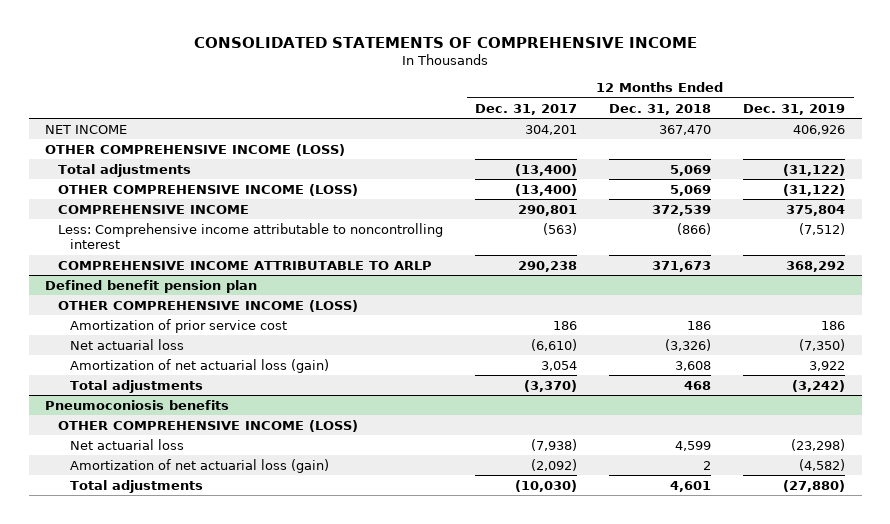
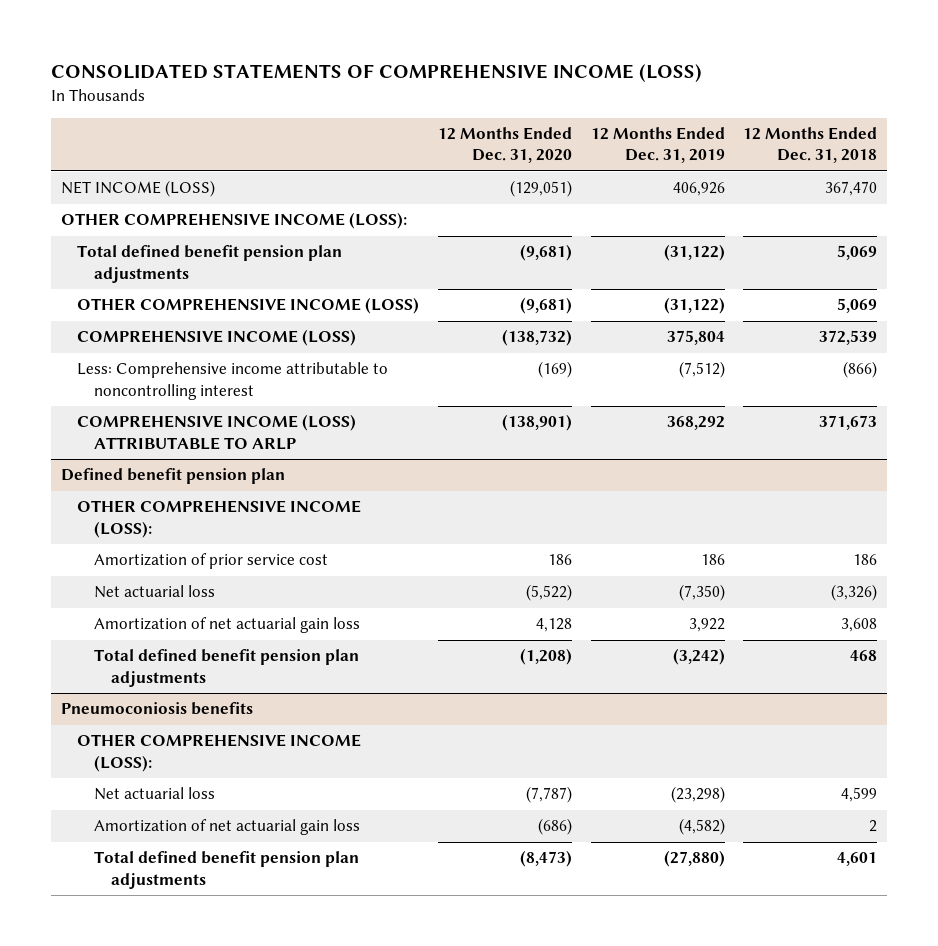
[194,37,698,49] CONSOLIDATED STATEMENTS OF COMPREHENSIVE INCOME -> [51,63,703,82] CONSOLIDATED STATEMENTS OF COMPREHENSIVE INCOME (LOSS)
[474,103,577,115] Dec. 31, 2017 -> none
none -> [438,127,573,164] 12 Months Ended Dec. 31, 2020
[44,124,127,134] NET INCOME -> [60,180,215,198] NET INCOME (LOSS)
[44,143,345,156] OTHER COMPREHENSIVE INCOME (LOSS) -> [60,212,407,230] OTHER COMPREHENSIVE INCOME (LOSS):
[57,163,191,177] Total adjustments -> [77,245,343,283] Total defined benefit pension plan adjustments
[57,204,249,214] COMPREHENSIVE INCOME -> [77,329,357,347] COMPREHENSIVE INCOME (LOSS)
[57,260,432,270] COMPREHENSIVE INCOME ATTRIBUTABLE TO ARLP -> [77,414,357,450] COMPREHENSIVE INCOME (LOSS) ATTRIBUTABLE TO ARLP
[57,299,358,312] OTHER COMPREHENSIVE INCOME (LOSS) -> [77,500,362,538] OTHER COMPREHENSIVE INCOME (LOSS):
[70,358,330,373] Amortization of net actuarial loss (gain) -> [93,617,360,634] Amortization of net actuarial gain loss
[70,379,204,393] Total adjustments -> [93,649,359,687] Total defined benefit pension plan adjustments
[57,419,358,432] OTHER COMPREHENSIVE INCOME (LOSS) -> [77,734,362,772] OTHER COMPREHENSIVE INCOME (LOSS):
[70,458,330,473] Amortization of net actuarial loss (gain) -> [93,819,360,836] Amortization of net actuarial gain loss
[70,479,204,493] Total adjustments -> [93,851,359,889] Total defined benefit pension plan adjustments

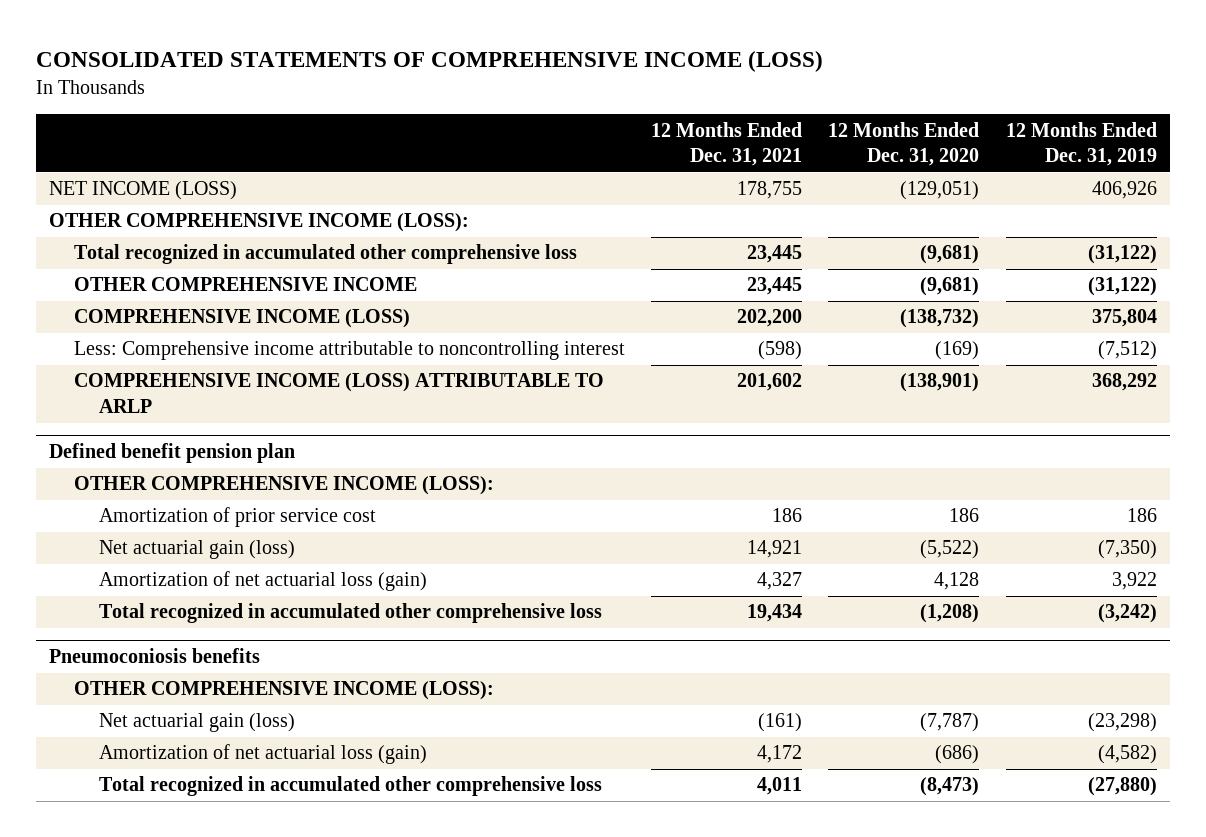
[743,127,878,164] 12 Months Ended Dec. 31, 2018 -> none
none -> [651,121,803,167] 12 Months Ended Dec. 31, 2021
[77,245,343,283] Total defined benefit pension plan adjustments -> [74,244,578,265] Total recognized in accumulated other comprehensive loss
[77,297,420,315] OTHER COMPREHENSIVE INCOME (LOSS) -> [74,277,418,292] OTHER COMPREHENSIVE INCOME
[93,585,215,599] Net actuarial loss -> [99,540,296,560] Net actuarial gain (loss)
[93,617,360,634] Amortization of net actuarial gain loss -> [99,571,428,592] Amortization of net actuarial loss (gain)
[93,649,359,687] Total defined benefit pension plan adjustments -> [99,603,603,624] Total recognized in accumulated other comprehensive loss
[93,787,215,801] Net actuarial loss -> [99,713,296,733] Net actuarial gain (loss)
[93,819,360,836] Amortization of net actuarial gain loss -> [99,744,428,765] Amortization of net actuarial loss (gain)
[93,851,359,889] Total defined benefit pension plan adjustments -> [99,776,603,797] Total recognized in accumulated other comprehensive loss

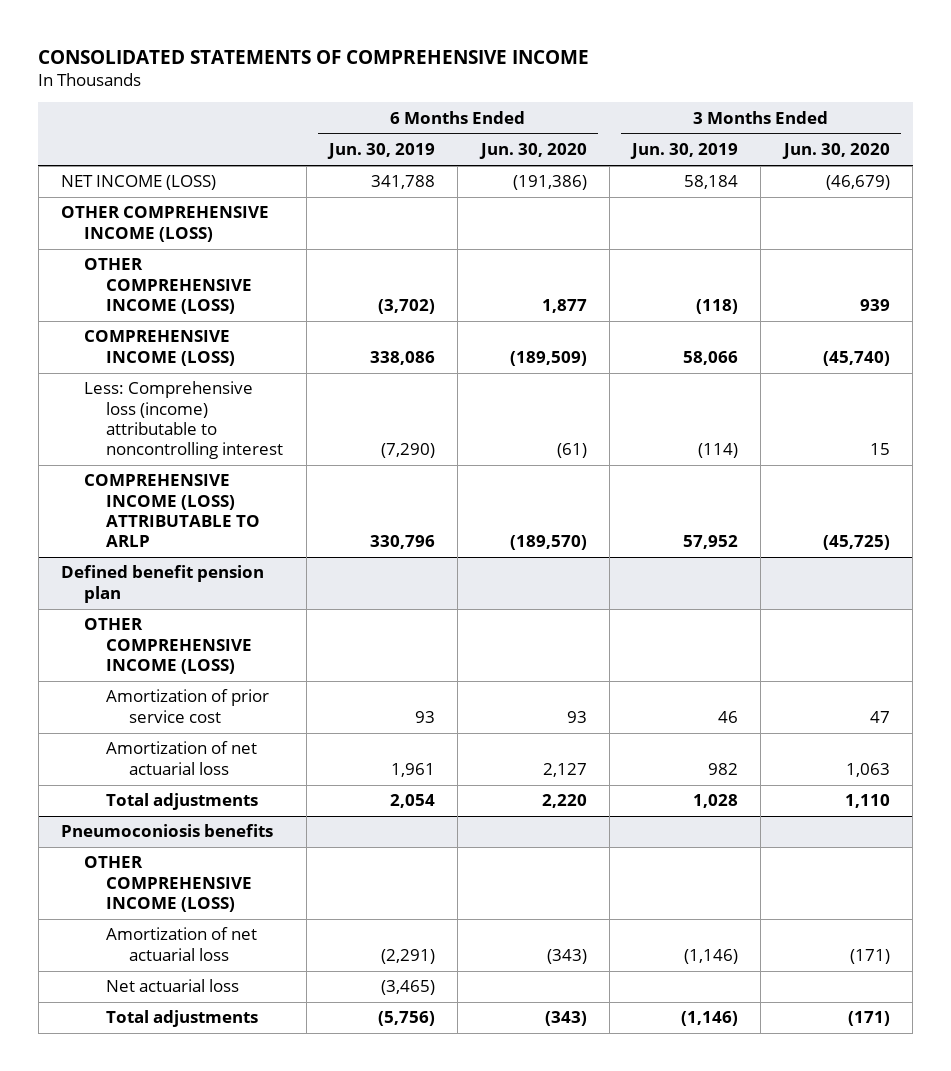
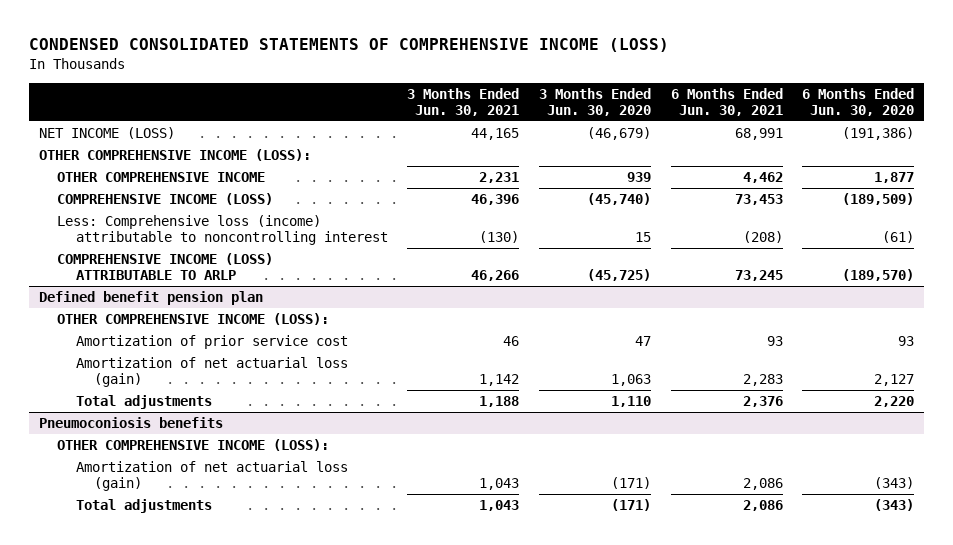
[38,49,590,64] CONSOLIDATED STATEMENTS OF COMPREHENSIVE INCOME -> [29,38,670,53] CONDENSED CONSOLIDATED STATEMENTS OF COMPREHENSIVE INCOME (LOSS)
[327,143,436,160] Jun. 30, 2019 -> none
[630,143,739,160] Jun. 30, 2019 -> none
none -> [407,87,520,116] 3 Months Ended Jun. 30, 2021
none -> [670,87,783,116] 6 Months Ended Jun. 30, 2021
[61,206,270,242] OTHER COMPREHENSIVE INCOME (LOSS) -> [38,149,311,162] OTHER COMPREHENSIVE INCOME (LOSS):
[83,258,253,314] OTHER COMPREHENSIVE INCOME (LOSS) -> [57,172,266,183] OTHER COMPREHENSIVE INCOME
[83,618,253,674] OTHER COMPREHENSIVE INCOME (LOSS) -> [57,313,330,326] OTHER COMPREHENSIVE INCOME (LOSS):
[106,741,258,775] Amortization of net actuarial loss -> [75,357,348,388] Amortization of net actuarial loss (gain)
[106,979,240,993] Net actuarial loss -> none
[83,856,253,912] OTHER COMPREHENSIVE INCOME (LOSS) -> [57,439,330,452] OTHER COMPREHENSIVE INCOME (LOSS):
[106,927,258,961] Amortization of net actuarial loss -> [75,461,348,492] Amortization of net actuarial loss (gain)

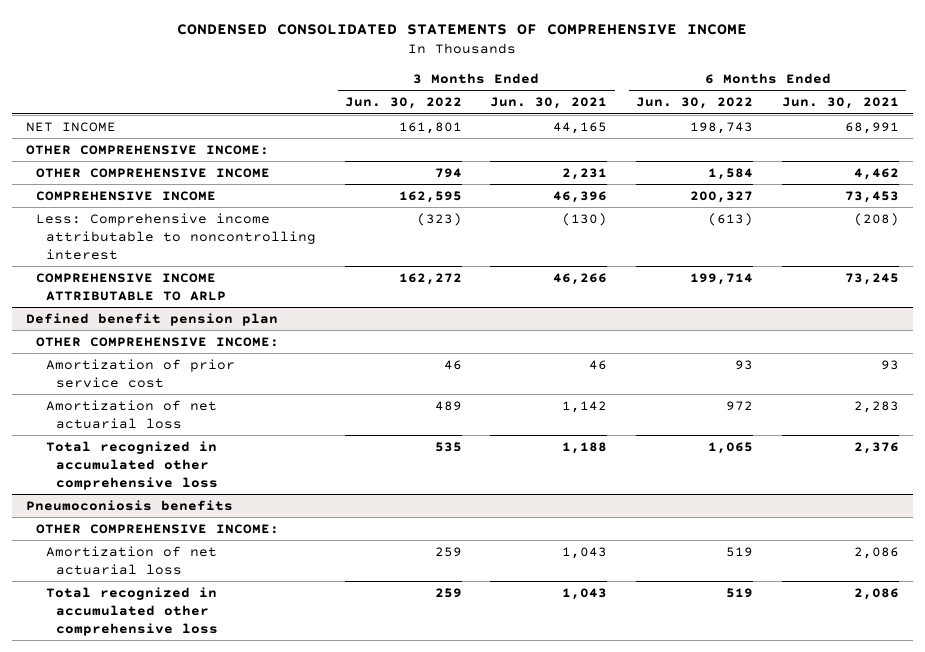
[29,38,670,53] CONDENSED CONSOLIDATED STATEMENTS OF COMPREHENSIVE INCOME (LOSS) -> [177,23,748,35] CONDENSED CONSOLIDATED STATEMENTS OF COMPREHENSIVE INCOME
[539,87,652,116] 3 Months Ended Jun. 30, 2020 -> none
[802,87,915,116] 6 Months Ended Jun. 30, 2020 -> none
none -> [344,97,462,110] Jun. 30, 2022
none -> [636,97,754,110] Jun. 30, 2022
[38,127,175,140] NET INCOME (LOSS) -> [25,121,116,132] NET INCOME
[38,149,311,162] OTHER COMPREHENSIVE INCOME (LOSS): -> [25,144,269,155] OTHER COMPREHENSIVE INCOME:
[57,193,274,206] COMPREHENSIVE INCOME (LOSS) -> [36,190,217,201] COMPREHENSIVE INCOME
[57,215,388,246] Less: Comprehensive loss (income) attributable to noncontrolling interest -> [36,212,317,261] Less: Comprehensive income attributable to noncontrolling interest
[57,253,274,281] COMPREHENSIVE INCOME (LOSS) ATTRIBUTABLE TO ARLP -> [36,272,227,301] COMPREHENSIVE INCOME ATTRIBUTABLE TO ARLP
[57,313,330,326] OTHER COMPREHENSIVE INCOME (LOSS): -> [36,336,280,347] OTHER COMPREHENSIVE INCOME:
[75,357,348,388] Amortization of net actuarial loss (gain) -> [46,399,218,429] Amortization of net actuarial loss
[75,395,212,410] Total adjustments -> [46,440,219,491] Total recognized in accumulated other comprehensive loss
[57,439,330,452] OTHER COMPREHENSIVE INCOME (LOSS): -> [36,523,280,534] OTHER COMPREHENSIVE INCOME:
[75,461,348,492] Amortization of net actuarial loss (gain) -> [46,545,218,575] Amortization of net actuarial loss
[75,499,212,514] Total adjustments -> [46,586,219,637] Total recognized in accumulated other comprehensive loss

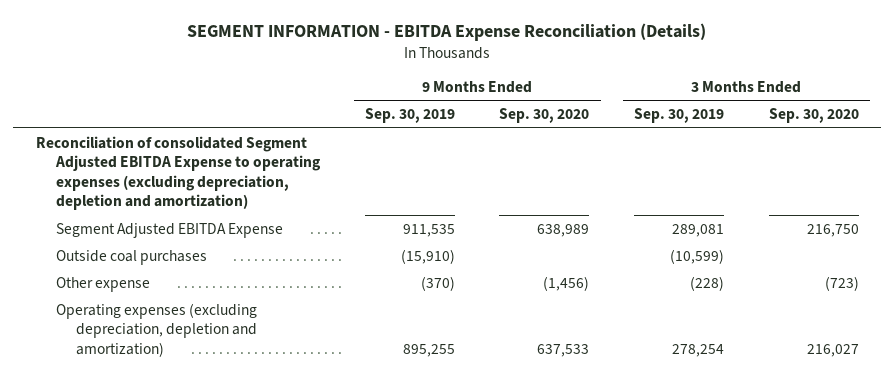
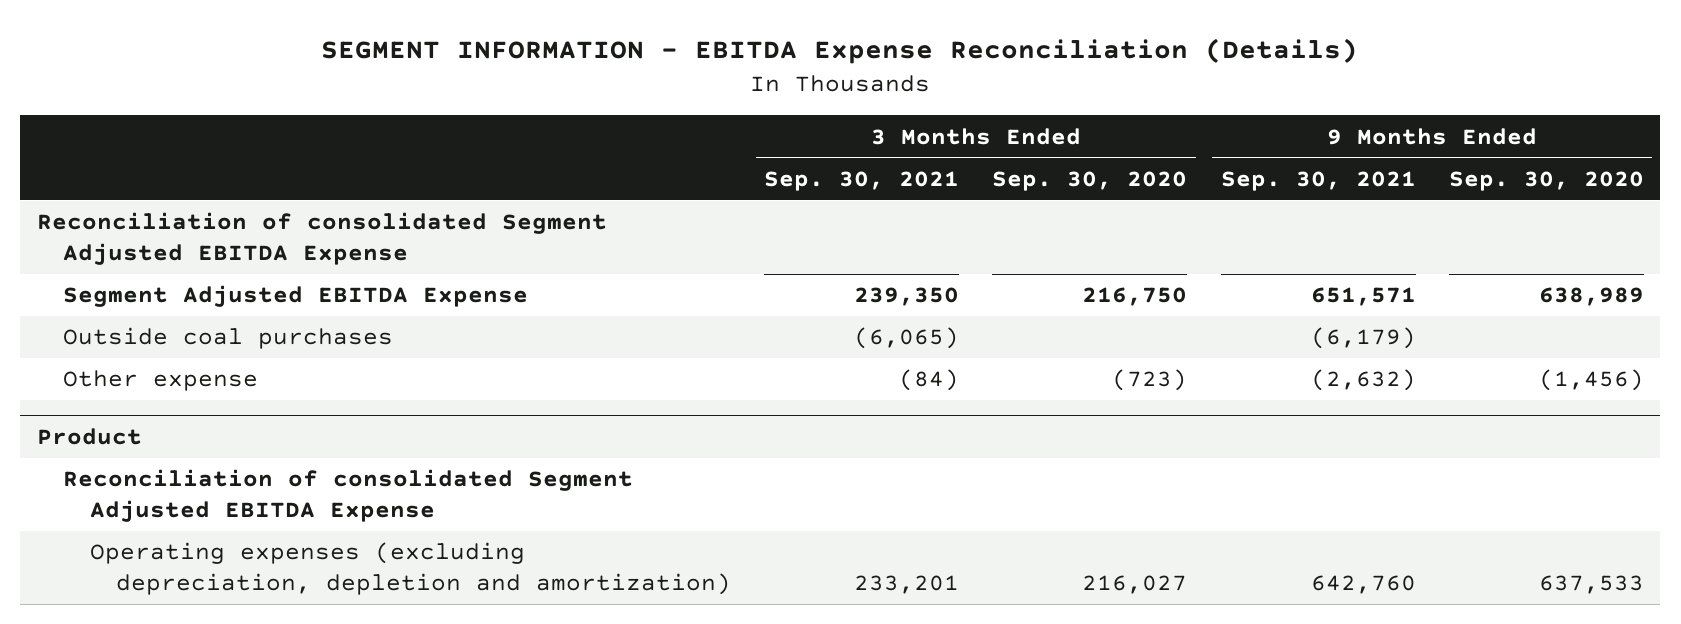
[364,108,455,124] Sep. 30, 2019 -> none
[634,108,725,124] Sep. 30, 2019 -> none
none -> [764,171,960,192] Sep. 30, 2021
none -> [1220,171,1416,192] Sep. 30, 2021
[35,135,321,211] Reconciliation of consolidated Segment Adjusted EBITDA Expense to operating expenses (excluding depreciation, depletion and amortization) -> [36,212,607,266] Reconciliation of consolidated Segment Adjusted EBITDA Expense
none -> [36,427,142,445] Product
none -> [63,469,634,523] Reconciliation of consolidated Segment Adjusted EBITDA Expense

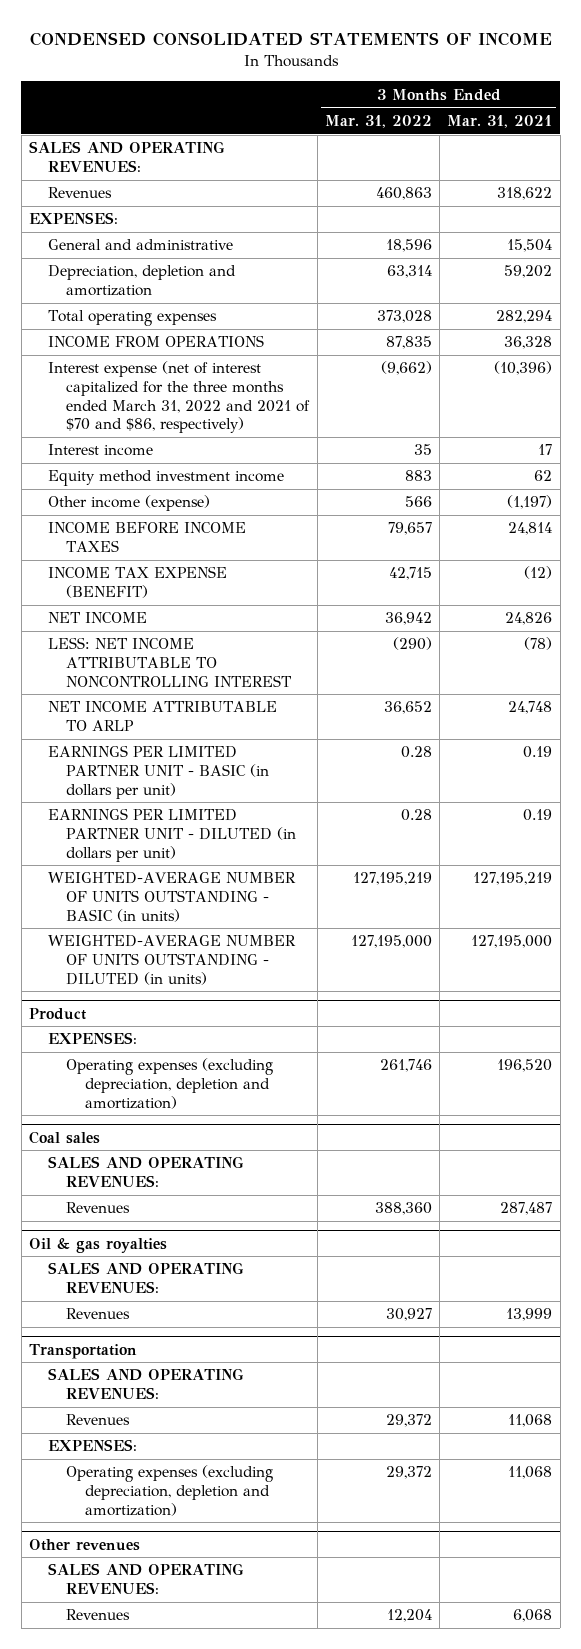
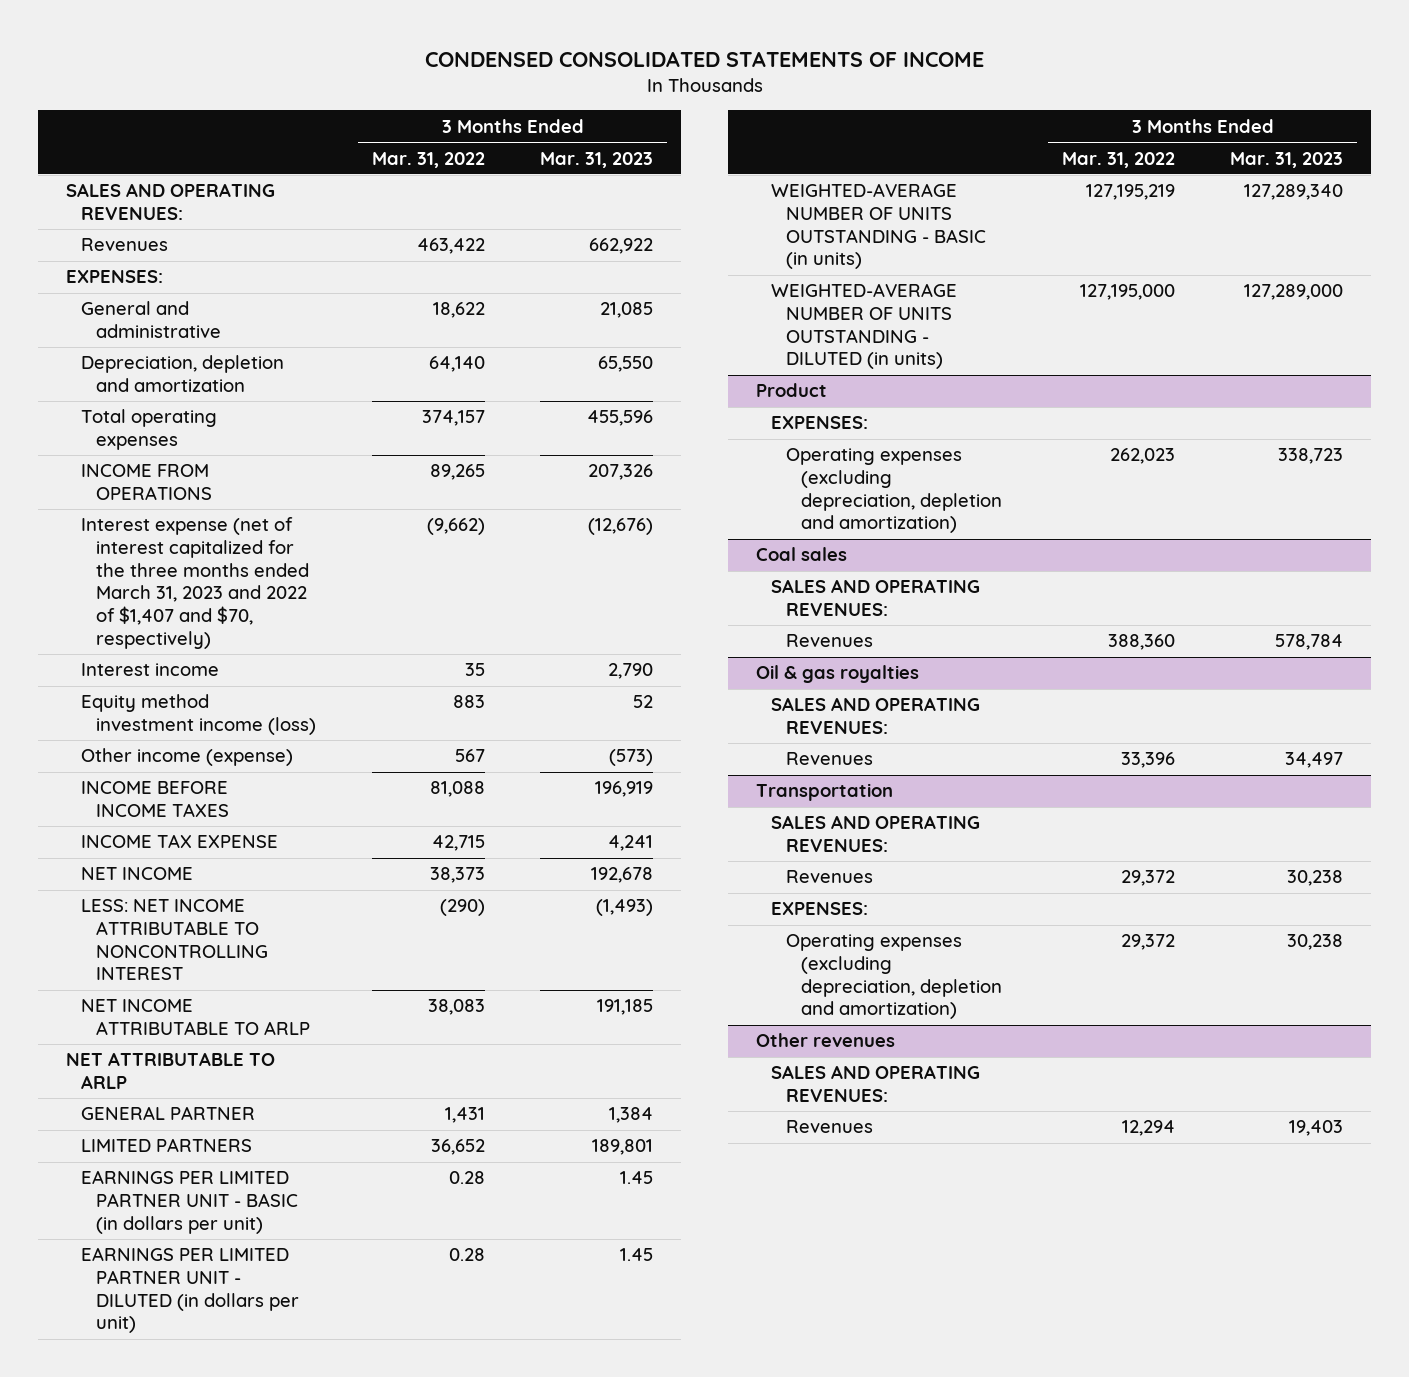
[447,114,553,128] Mar. 31, 2021 -> none
none -> [540,151,654,168] Mar. 31, 2023
[375,187,432,201] 460,863 -> [416,238,485,255] 463,422
[385,239,432,253] 18,596 -> [432,302,485,319] 18,622
[386,265,432,279] 63,314 -> [428,356,485,373] 64,140
[376,310,432,324] 373,028 -> [421,410,485,427] 374,157
[385,336,432,350] 87,835 -> [429,464,485,481] 89,265
[47,361,311,434] Interest expense (net of interest capitalized for the three months ended March 31, 2022 and 2021 of $70 and $86, respectively) -> [80,517,310,649] Interest expense (net of interest capitalized for the three months ended March 31, 2023 and 2022 of $1,407 and $70, respectively)
[47,470,284,487] Equity method investment income -> [80,694,317,736] Equity method investment income (loss)
[404,496,432,508] 566 -> [454,749,485,763] 567
[387,522,432,536] 79,657 -> [429,781,485,798] 81,088
[47,566,227,598] INCOME TAX EXPENSE (BENEFIT) -> [80,834,278,849] INCOME TAX EXPENSE
[384,612,432,626] 36,942 -> [429,867,485,884] 38,373
[383,701,432,715] 36,652 -> [427,999,485,1016] 38,083
none -> [65,1052,275,1090] NET ATTRIBUTABLE TO ARLP
none -> [80,1106,255,1121] GENERAL PARTNER
none -> [80,1138,252,1153] LIMITED PARTNERS
[379,1059,432,1073] 261,746 -> [1109,448,1175,465] 262,023
[385,1308,432,1322] 30,927 -> [1120,752,1175,769] 33,396
[386,1609,432,1623] 12,204 -> [1121,1120,1175,1137] 12,294

